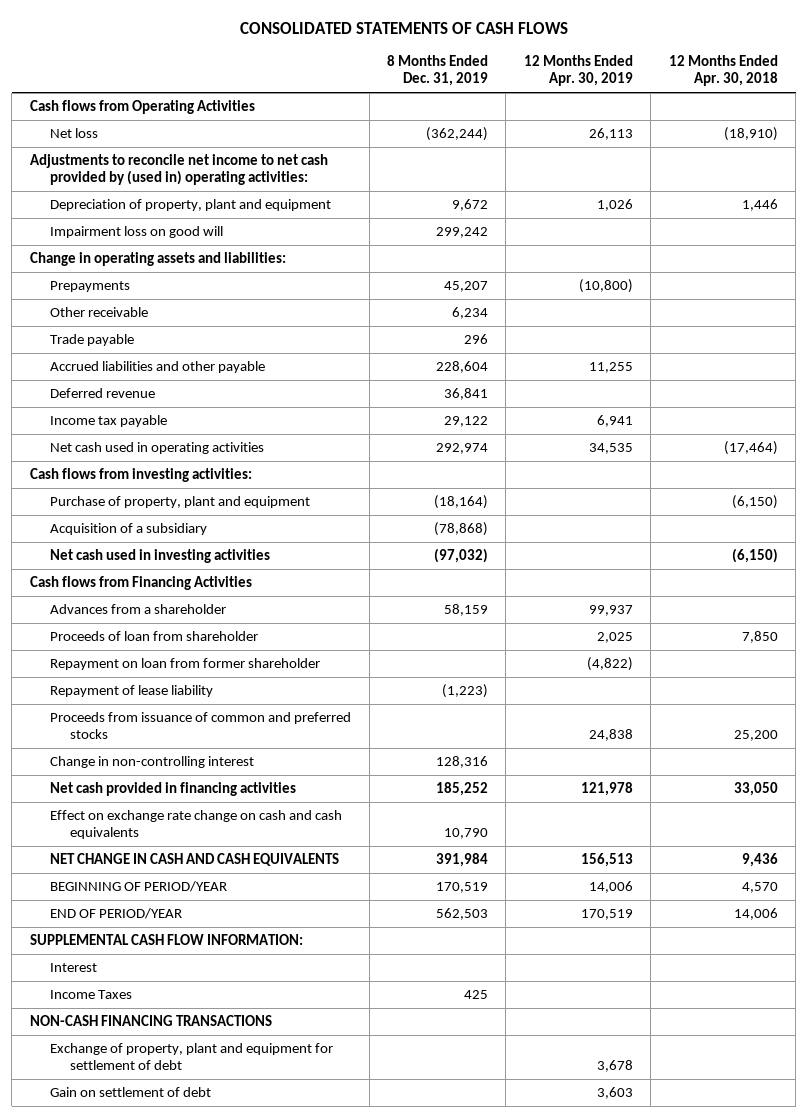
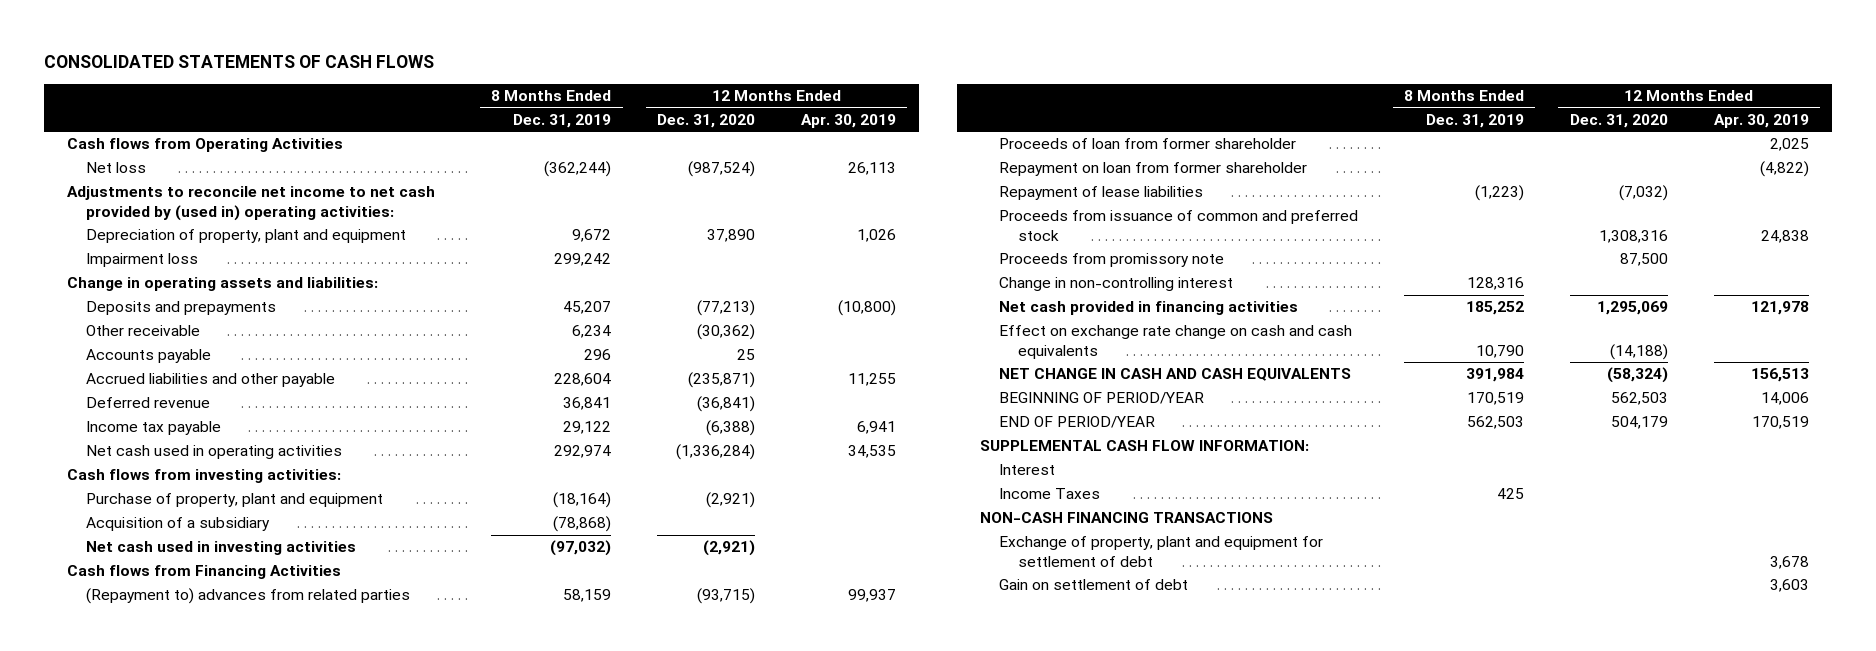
[668,55,778,87] 12 Months Ended Apr. 30, 2018 -> none
none -> [657,113,756,128] Dec. 31, 2020
[50,226,224,239] Impairment loss on good will -> [86,253,199,268] Impairment loss
[50,281,131,293] Prepayments -> [86,301,277,316] Deposits and prepayments
[50,334,135,347] Trade payable -> [86,349,212,364] Accounts payable
[50,604,227,615] Advances from a shareholder -> [86,588,411,605] (Repayment to) advances from related parties
[50,631,259,642] Proceeds of loan from shareholder -> [999,138,1297,150] Proceeds of loan from former shareholder
[50,685,214,698] Repayment of lease liability -> [999,186,1204,201] Repayment of lease liabilities
[50,712,352,740] Proceeds from issuance of common and preferred stocks -> [999,210,1359,241] Proceeds from issuance of common and preferred stock
none -> [999,253,1225,268] Proceeds from promissory note

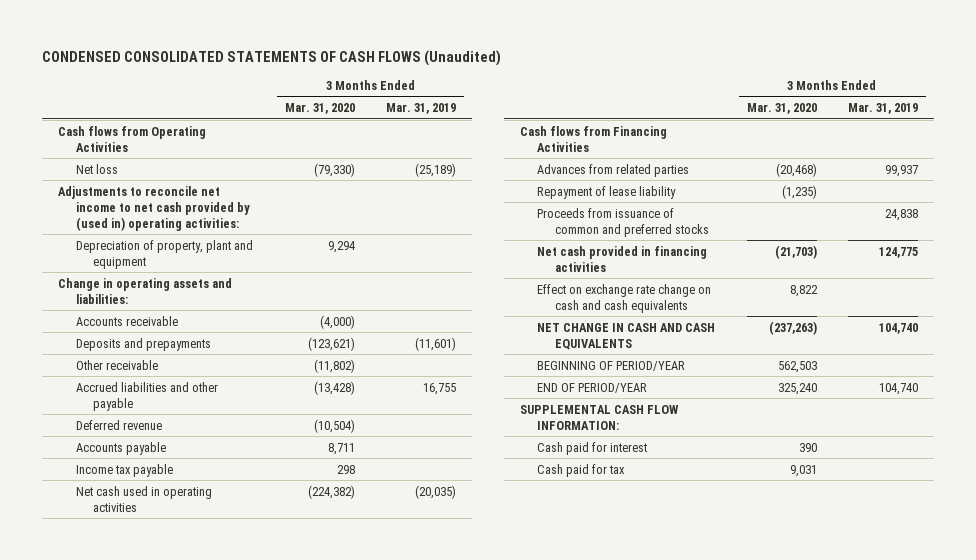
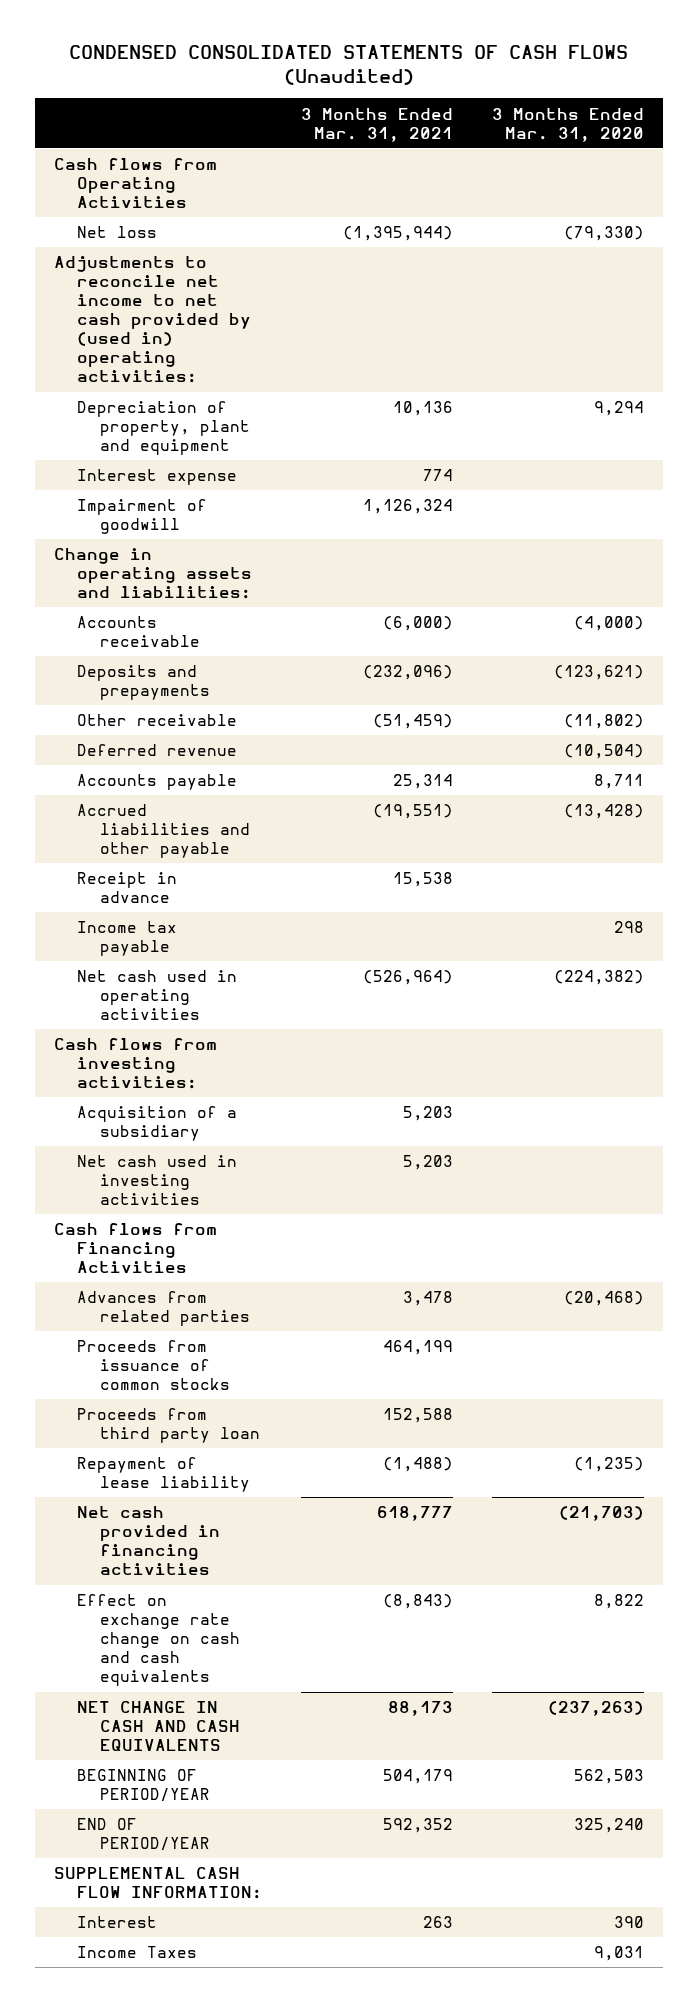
[386,103,457,115] Mar. 31, 2019 -> none
none -> [300,107,453,142] 3 Months Ended Mar. 31, 2021
none -> [76,469,237,486] Interest expense
none -> [76,499,207,535] Impairment of goodwill
[75,381,218,411] Accrued liabilities and other payable -> [76,804,250,859] Accrued liabilities and other payable
none -> [76,872,177,904] Receipt in advance
none -> [54,1038,218,1090] Cash flows from investing activities:
none -> [76,1106,237,1142] Acquisition of a subsidiary
none -> [76,1155,237,1206] Net cash used in investing activities
none -> [76,1340,230,1391] Proceeds from issuance of common stocks
none -> [76,1408,260,1444] Proceeds from third party loan
[537,207,710,237] Proceeds from issuance of common and preferred stocks -> none
[537,441,648,455] Cash paid for interest -> [76,1916,157,1929] Interest
[537,463,626,477] Cash paid for tax -> [76,1946,197,1959] Income Taxes

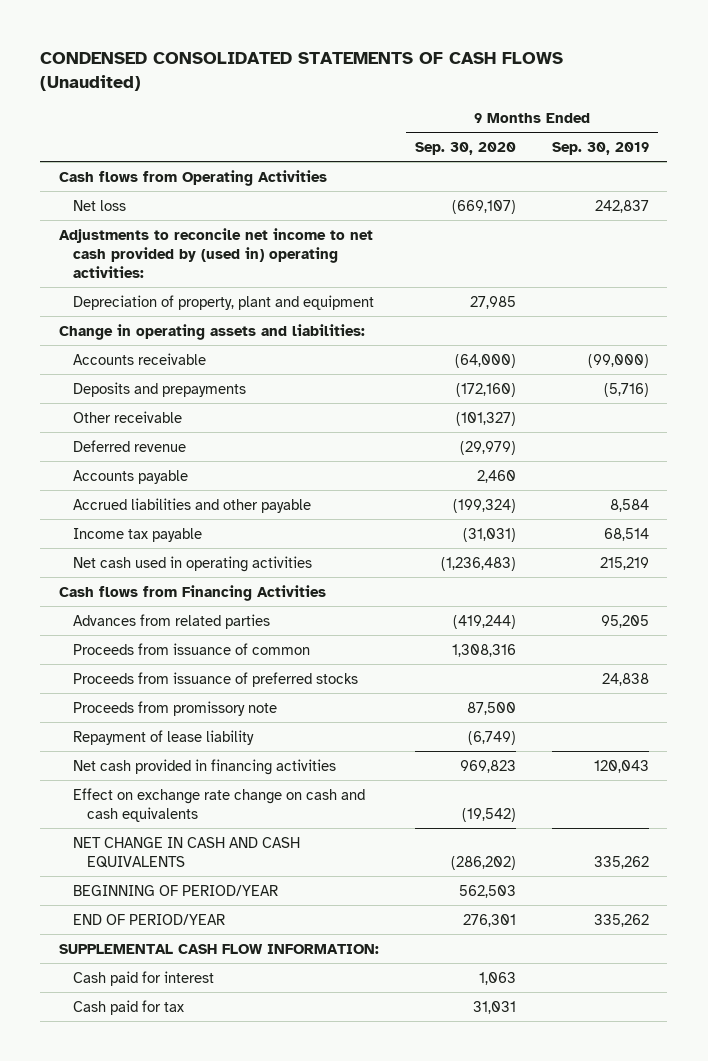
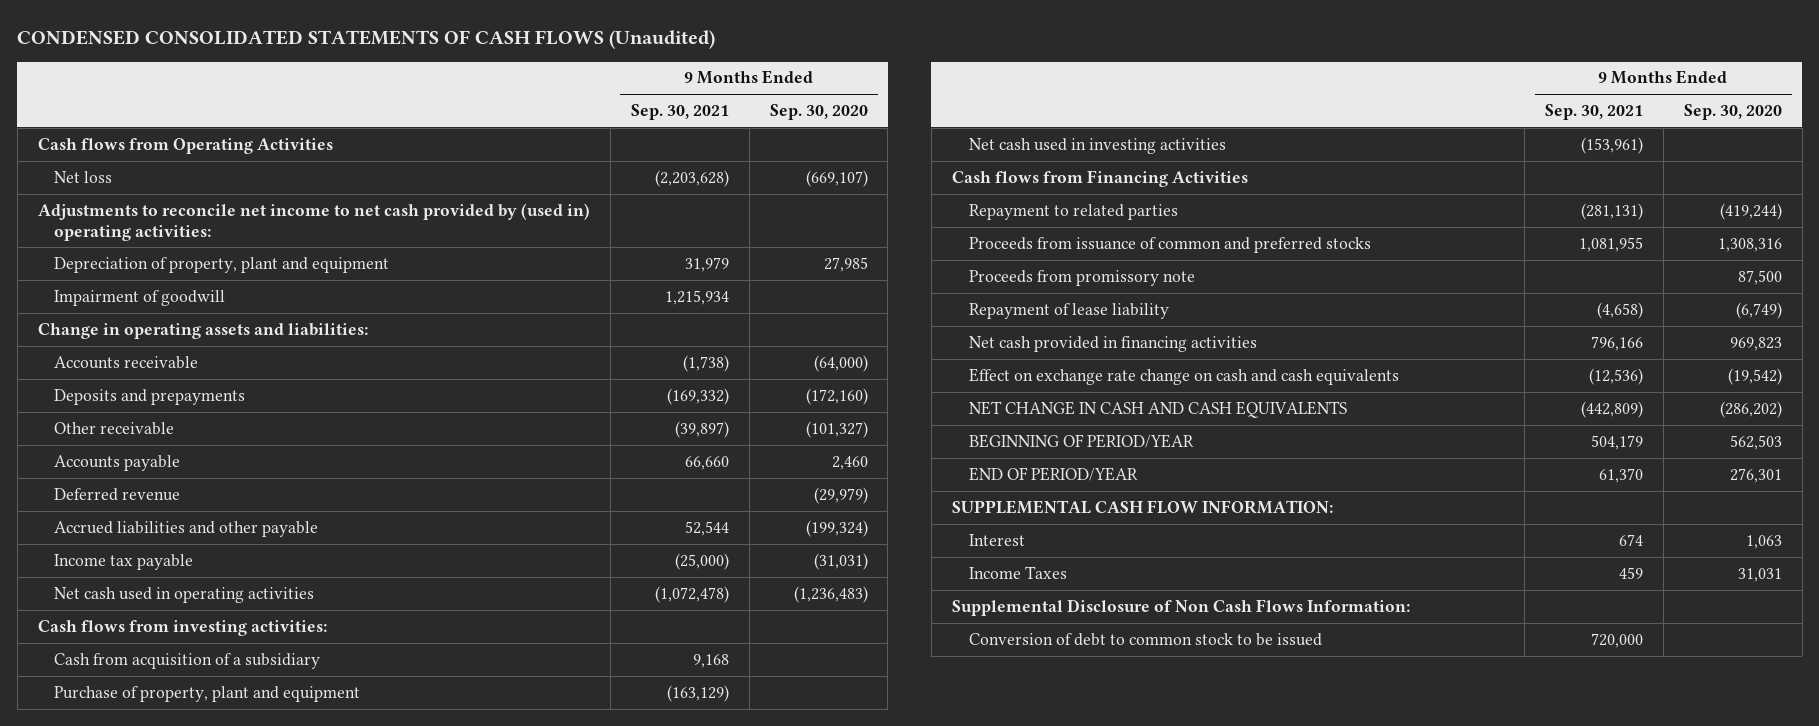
[552,141,650,155] Sep. 30, 2019 -> none
none -> [630,104,729,121] Sep. 30, 2021
none -> [54,289,226,306] Impairment of goodwill
[72,439,186,452] Deferred revenue -> [54,487,181,501] Deferred revenue
none -> [37,619,327,636] Cash flows from investing activities:
none -> [54,652,321,669] Cash from acquisition of a subsidiary
none -> [54,685,361,702] Purchase of property, plant and equipment
none -> [968,137,1226,154] Net cash used in investing activities
[72,671,358,687] Proceeds from issuance of preferred stocks -> none
[72,613,270,629] Advances from related parties -> [968,203,1178,220] Repayment to related parties
[72,642,310,655] Proceeds from issuance of common -> [968,236,1371,253] Proceeds from issuance of common and preferred stocks
[72,970,214,986] Cash paid for interest -> [968,533,1025,546] Interest
[72,999,184,1015] Cash paid for tax -> [968,565,1067,579] Income Taxes
none -> [951,598,1410,616] Supplemental Disclosure of Non Cash Flows Information:
none -> [968,632,1322,646] Conversion of debt to common stock to be issued

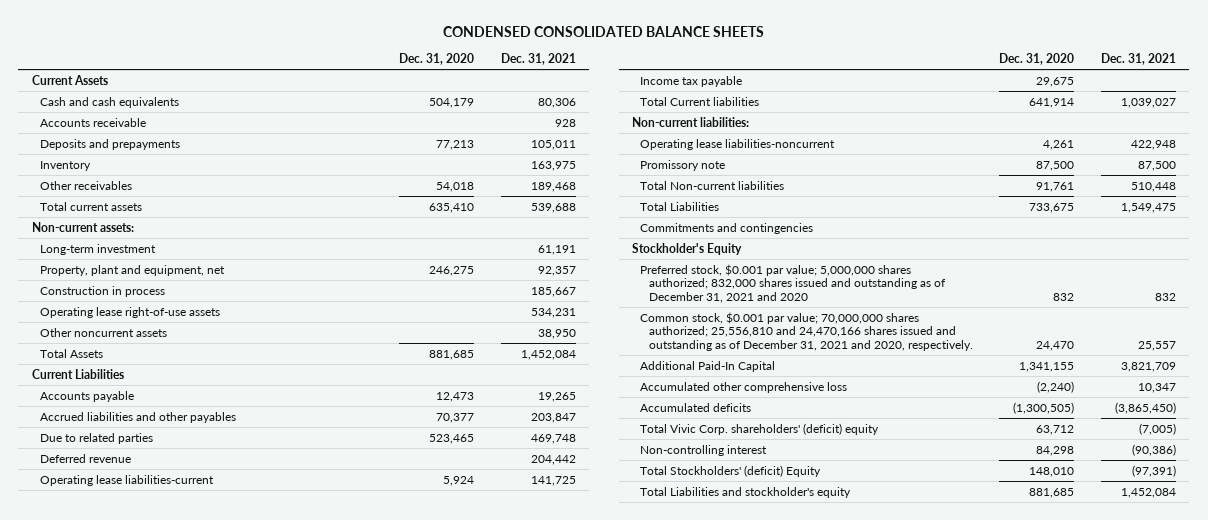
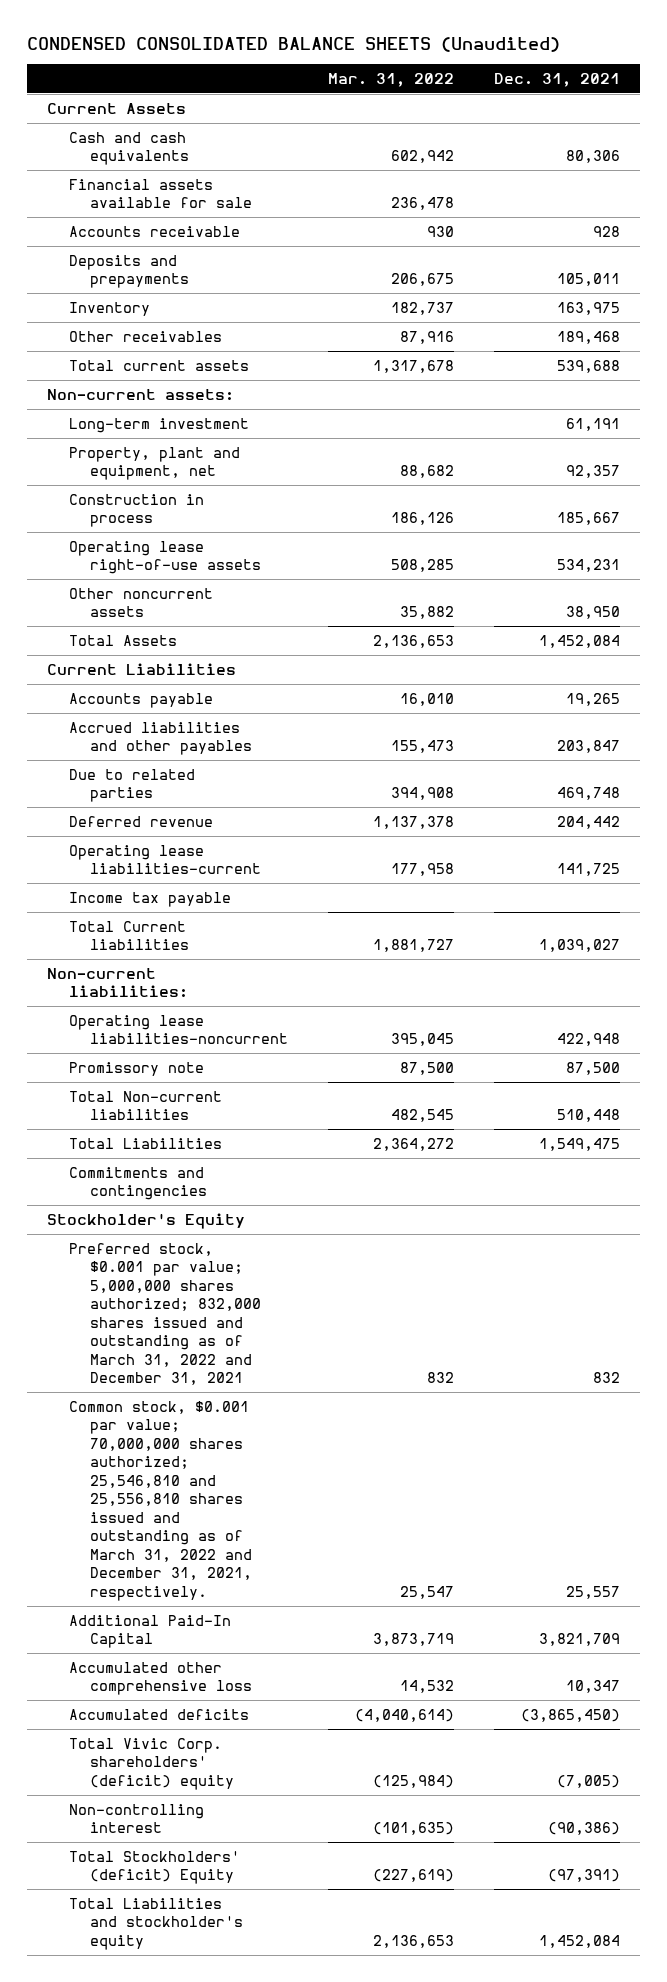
[442,25,764,37] CONDENSED CONSOLIDATED BALANCE SHEETS -> [27,36,561,52] CONDENSED CONSOLIDATED BALANCE SHEETS (Unaudited)
[399,53,475,66] Dec. 31, 2020 -> none
none -> [327,72,454,87] Mar. 31, 2022
none -> [68,178,252,209] Financial assets available for sale
[640,263,946,304] Preferred stock, $0.001 par value; 5,000,000 shares authorized; 832,000 shares issued and outstanding as of December 31, 2021 and 2020 -> [68,1242,261,1386] Preferred stock, $0.001 par value; 5,000,000 shares authorized; 832,000 shares issued and outstanding as of March 31, 2022 and December 31, 2021
[640,311,973,352] Common stock, $0.001 par value; 70,000,000 shares authorized; 25,556,810 and 24,470,166 shares issued and outstanding as of December 31, 2021 and 2020, respectively. -> [68,1400,252,1601] Common stock, $0.001 par value; 70,000,000 shares authorized; 25,546,810 and 25,556,810 shares issued and outstanding as of March 31, 2022 and December 31, 2021, respectively.

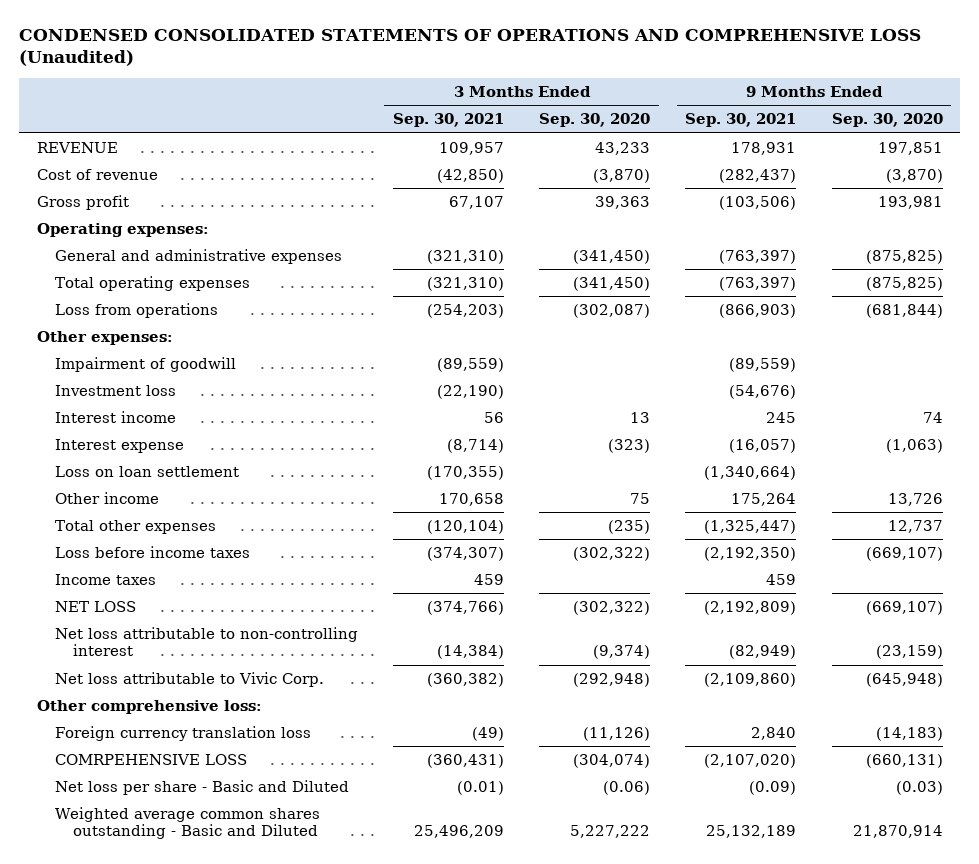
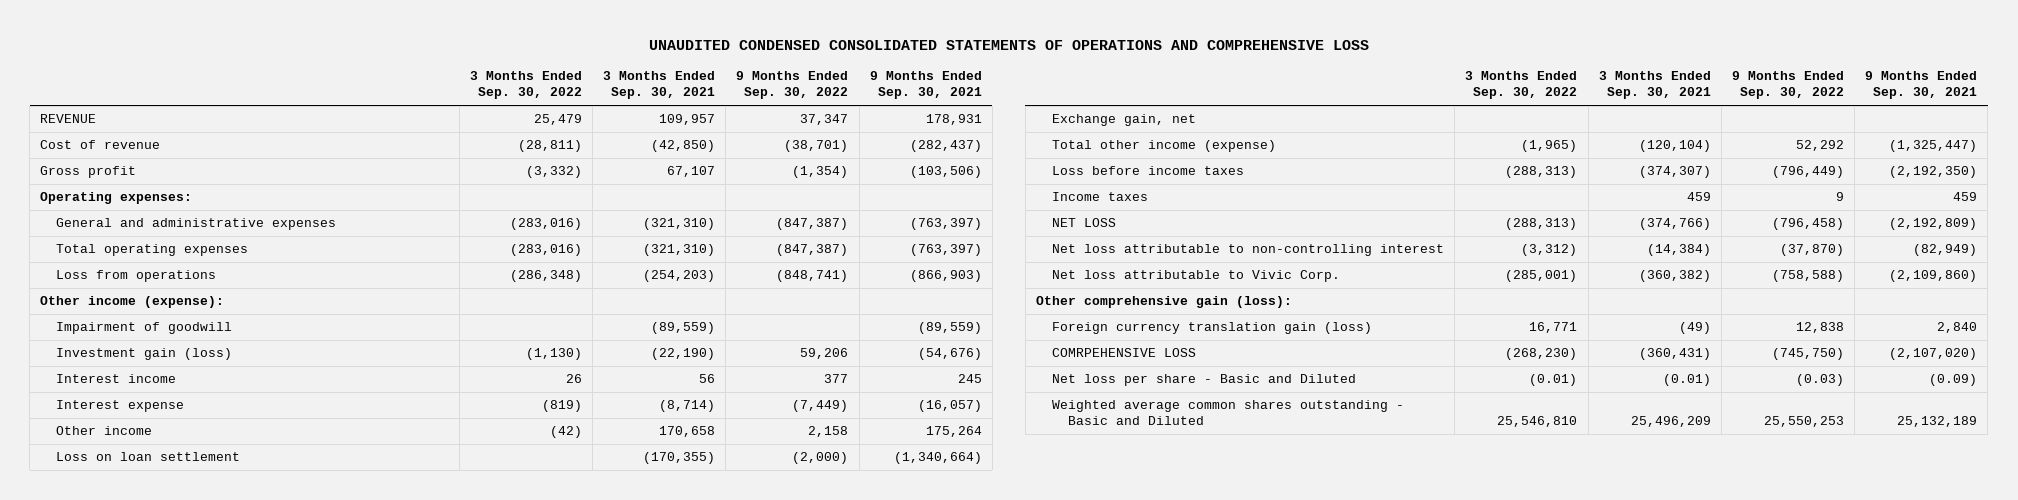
[19,29,922,67] CONDENSED CONSOLIDATED STATEMENTS OF OPERATIONS AND COMPREHENSIVE LOSS (Unaudited) -> [648,39,1369,50] UNAUDITED CONDENSED CONSOLIDATED STATEMENTS OF OPERATIONS AND COMPREHENSIVE LOSS
[539,113,651,128] Sep. 30, 2020 -> none
[831,113,943,128] Sep. 30, 2020 -> none
none -> [469,71,582,100] 3 Months Ended Sep. 30, 2022
none -> [736,71,849,100] 9 Months Ended Sep. 30, 2022
[36,330,173,345] Other expenses: -> [40,296,225,309] Other income (expense):
[54,384,176,396] Investment loss -> [56,348,233,361] Investment gain (loss)
[54,465,239,477] Loss on loan settlement -> [56,452,241,462] Loss on loan settlement
none -> [1052,114,1197,127] Exchange gain, net
[54,519,216,534] Total other expenses -> [1052,140,1277,153] Total other income (expense)
[36,699,262,714] Other comprehensive loss: -> [1035,296,1292,309] Other comprehensive gain (loss):
[54,725,311,741] Foreign currency translation loss -> [1052,322,1373,335] Foreign currency translation gain (loss)

